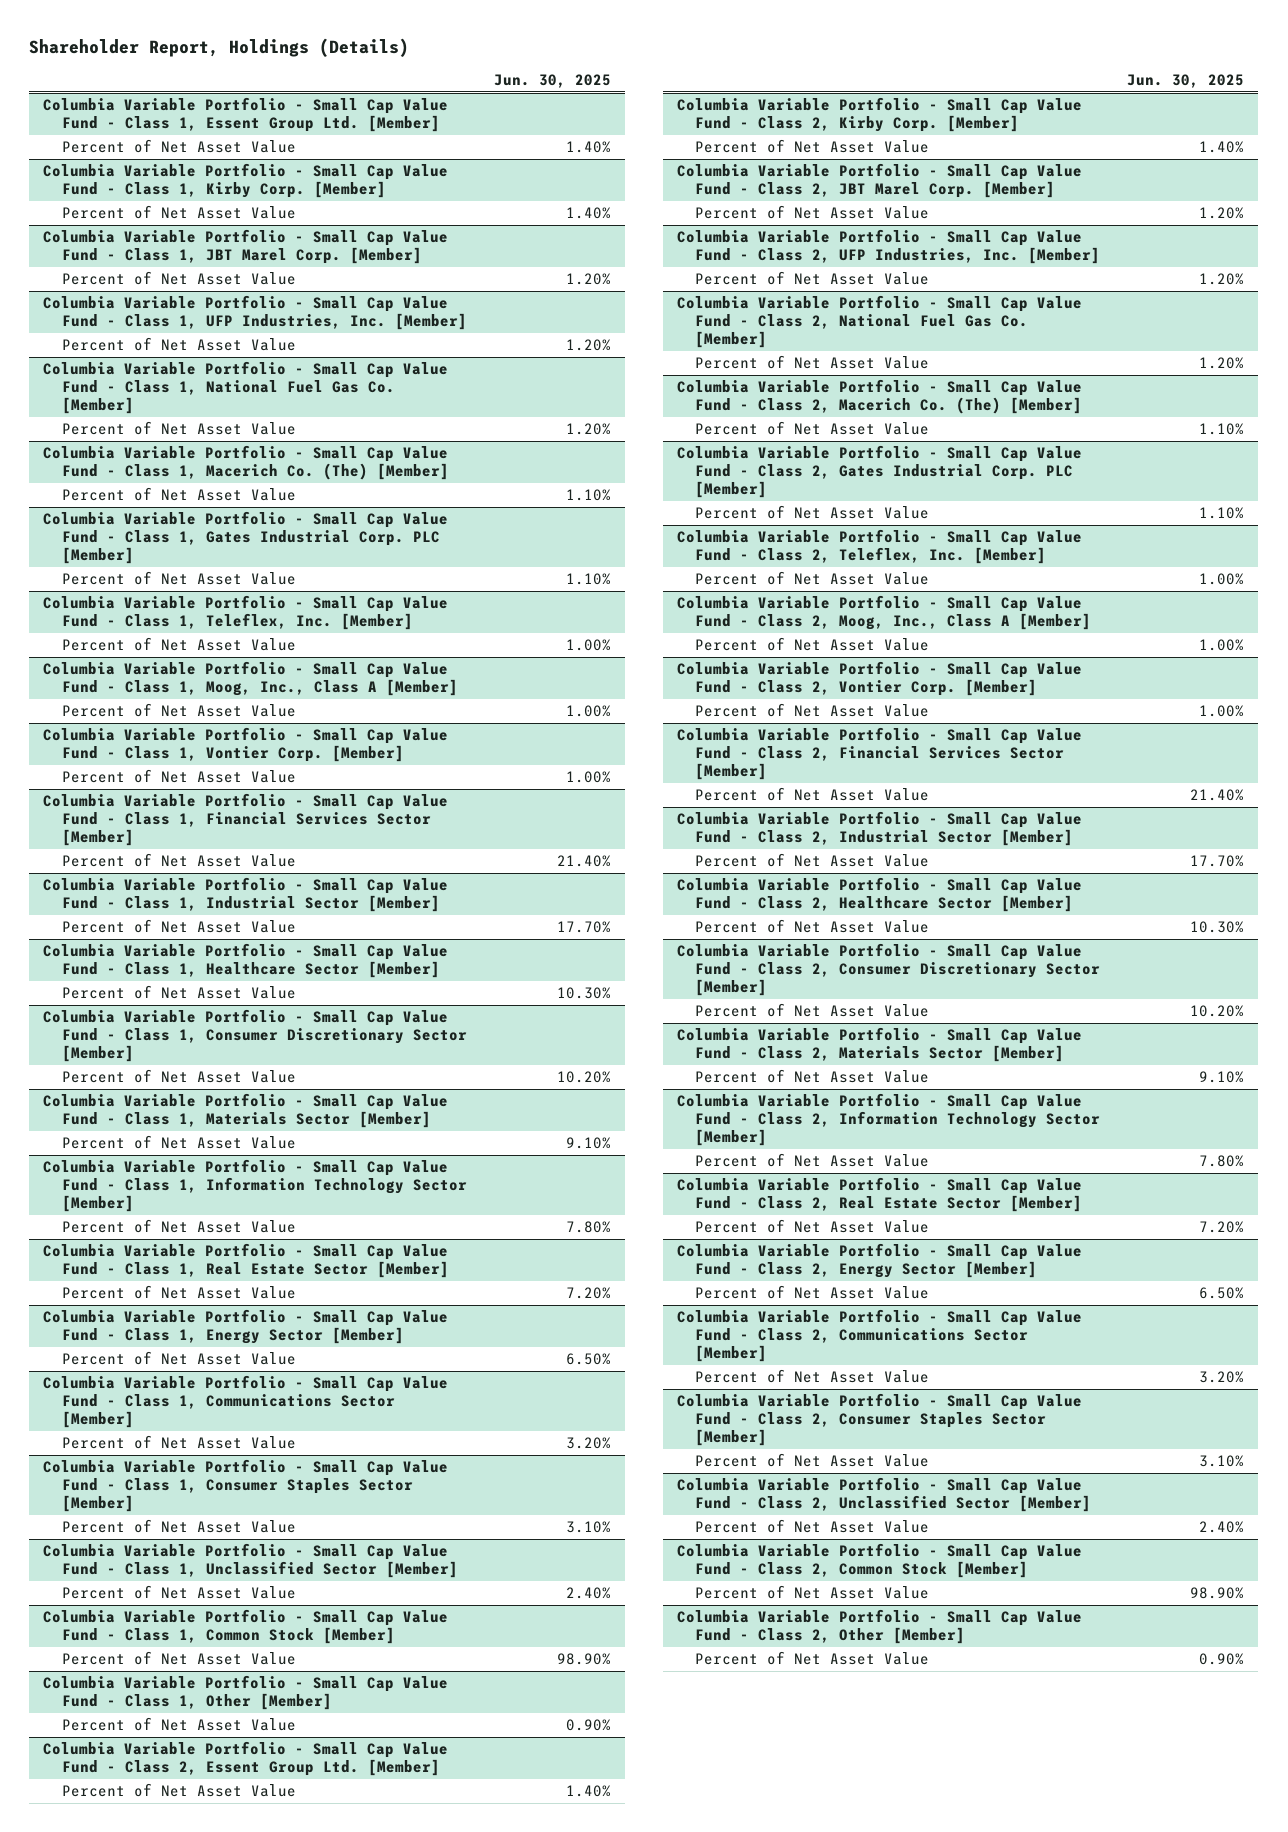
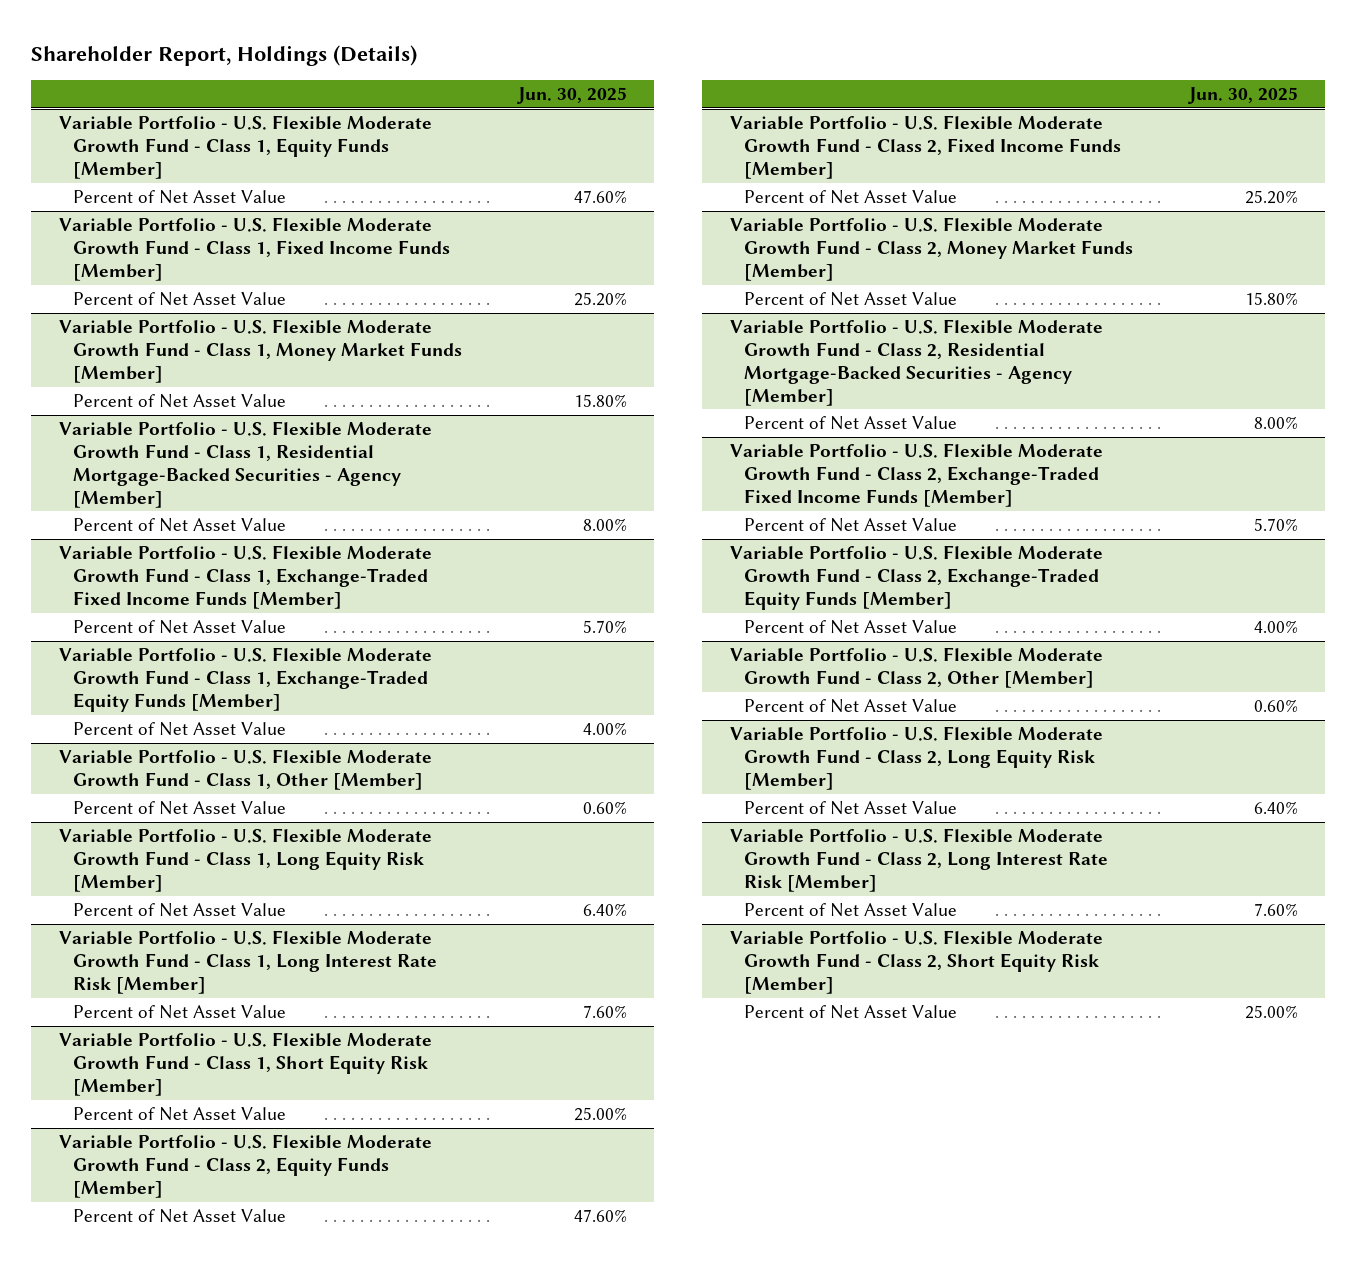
[43,97,449,133] Columbia Variable Portfolio - Small Cap Value Fund - Class 1, Essent Group Ltd. [Member] -> none
[43,163,449,199] Columbia Variable Portfolio - Small Cap Value Fund - Class 1, Kirby Corp. [Member] -> none
[43,229,449,265] Columbia Variable Portfolio - Small Cap Value Fund - Class 1, JBT Marel Corp. [Member] -> none
[43,295,467,331] Columbia Variable Portfolio - Small Cap Value Fund - Class 1, UFP Industries, Inc. [Member] -> none
[43,361,449,415] Columbia Variable Portfolio - Small Cap Value Fund - Class 1, National Fuel Gas Co. [Member] -> none
[43,445,449,481] Columbia Variable Portfolio - Small Cap Value Fund - Class 1, Macerich Co. (The) [Member] -> none
[43,511,449,565] Columbia Variable Portfolio - Small Cap Value Fund - Class 1, Gates Industrial Corp. PLC [Member] -> none
[43,595,449,631] Columbia Variable Portfolio - Small Cap Value Fund - Class 1, Teleflex, Inc. [Member] -> none
[43,661,458,697] Columbia Variable Portfolio - Small Cap Value Fund - Class 1, Moog, Inc., Class A [Member] -> none
[43,727,449,763] Columbia Variable Portfolio - Small Cap Value Fund - Class 1, Vontier Corp. [Member] -> none
[43,793,449,847] Columbia Variable Portfolio - Small Cap Value Fund - Class 1, Financial Services Sector [Member] -> none
[43,877,449,913] Columbia Variable Portfolio - Small Cap Value Fund - Class 1, Industrial Sector [Member] -> none
[43,943,449,979] Columbia Variable Portfolio - Small Cap Value Fund - Class 1, Healthcare Sector [Member] -> none
[43,1009,467,1063] Columbia Variable Portfolio - Small Cap Value Fund - Class 1, Consumer Discretionary Sector [Member] -> none
[43,1093,449,1129] Columbia Variable Portfolio - Small Cap Value Fund - Class 1, Materials Sector [Member] -> none
[43,1159,467,1213] Columbia Variable Portfolio - Small Cap Value Fund - Class 1, Information Technology Sector [Member] -> none
[43,1243,449,1279] Columbia Variable Portfolio - Small Cap Value Fund - Class 1, Real Estate Sector [Member] -> none
[43,1309,449,1345] Columbia Variable Portfolio - Small Cap Value Fund - Class 1, Energy Sector [Member] -> none
[43,1375,449,1429] Columbia Variable Portfolio - Small Cap Value Fund - Class 1, Communications Sector [Member] -> none
[43,1459,449,1513] Columbia Variable Portfolio - Small Cap Value Fund - Class 1, Consumer Staples Sector [Member] -> none
[43,1543,458,1579] Columbia Variable Portfolio - Small Cap Value Fund - Class 1, Unclassified Sector [Member] -> none
[61,1585,296,1600] Percent of Net Asset Value -> none
[43,1609,449,1645] Columbia Variable Portfolio - Small Cap Value Fund - Class 1, Common Stock [Member] -> none
[61,1651,296,1666] Percent of Net Asset Value -> none
[43,1675,449,1711] Columbia Variable Portfolio - Small Cap Value Fund - Class 1, Other [Member] -> none
[61,1717,296,1732] Percent of Net Asset Value -> none
[43,1741,449,1777] Columbia Variable Portfolio - Small Cap Value Fund - Class 2, Essent Group Ltd. [Member] -> none
[61,1783,296,1798] Percent of Net Asset Value -> none
[676,97,1082,133] Columbia Variable Portfolio - Small Cap Value Fund - Class 2, Kirby Corp. [Member] -> none
[694,139,929,154] Percent of Net Asset Value -> none
[676,163,1082,199] Columbia Variable Portfolio - Small Cap Value Fund - Class 2, JBT Marel Corp. [Member] -> none
[694,205,929,220] Percent of Net Asset Value -> none
[676,229,1100,265] Columbia Variable Portfolio - Small Cap Value Fund - Class 2, UFP Industries, Inc. [Member] -> none
[694,271,929,286] Percent of Net Asset Value -> none
[676,295,1082,349] Columbia Variable Portfolio - Small Cap Value Fund - Class 2, National Fuel Gas Co. [Member] -> none
[694,355,929,370] Percent of Net Asset Value -> none
[676,379,1082,415] Columbia Variable Portfolio - Small Cap Value Fund - Class 2, Macerich Co. (The) [Member] -> none
[694,421,929,436] Percent of Net Asset Value -> none
[676,445,1082,499] Columbia Variable Portfolio - Small Cap Value Fund - Class 2, Gates Industrial Corp. PLC [Member] -> none
[694,505,929,520] Percent of Net Asset Value -> none
[676,529,1082,565] Columbia Variable Portfolio - Small Cap Value Fund - Class 2, Teleflex, Inc. [Member] -> none
[694,571,929,586] Percent of Net Asset Value -> none
[676,595,1091,631] Columbia Variable Portfolio - Small Cap Value Fund - Class 2, Moog, Inc., Class A [Member] -> none
[694,637,929,652] Percent of Net Asset Value -> none
[676,661,1082,697] Columbia Variable Portfolio - Small Cap Value Fund - Class 2, Vontier Corp. [Member] -> none
[694,703,929,718] Percent of Net Asset Value -> none
[676,727,1082,781] Columbia Variable Portfolio - Small Cap Value Fund - Class 2, Financial Services Sector [Member] -> none
[694,787,929,802] Percent of Net Asset Value -> none
[676,811,1082,847] Columbia Variable Portfolio - Small Cap Value Fund - Class 2, Industrial Sector [Member] -> none
[694,853,929,868] Percent of Net Asset Value -> none
[676,877,1082,913] Columbia Variable Portfolio - Small Cap Value Fund - Class 2, Healthcare Sector [Member] -> none
[694,919,929,934] Percent of Net Asset Value -> none
[676,943,1100,997] Columbia Variable Portfolio - Small Cap Value Fund - Class 2, Consumer Discretionary Sector [Member] -> none
[694,1003,929,1018] Percent of Net Asset Value -> none
[676,1027,1082,1063] Columbia Variable Portfolio - Small Cap Value Fund - Class 2, Materials Sector [Member] -> none
[694,1069,929,1084] Percent of Net Asset Value -> none
[676,1093,1100,1147] Columbia Variable Portfolio - Small Cap Value Fund - Class 2, Information Technology Sector [Member] -> none
[694,1153,929,1168] Percent of Net Asset Value -> none
[676,1177,1082,1213] Columbia Variable Portfolio - Small Cap Value Fund - Class 2, Real Estate Sector [Member] -> none
[694,1219,929,1234] Percent of Net Asset Value -> none
[676,1243,1082,1279] Columbia Variable Portfolio - Small Cap Value Fund - Class 2, Energy Sector [Member] -> none
[694,1285,929,1300] Percent of Net Asset Value -> none
[676,1309,1082,1363] Columbia Variable Portfolio - Small Cap Value Fund - Class 2, Communications Sector [Member] -> none
[694,1369,929,1384] Percent of Net Asset Value -> none
[676,1393,1082,1447] Columbia Variable Portfolio - Small Cap Value Fund - Class 2, Consumer Staples Sector [Member] -> none
[694,1453,929,1468] Percent of Net Asset Value -> none
[676,1477,1091,1513] Columbia Variable Portfolio - Small Cap Value Fund - Class 2, Unclassified Sector [Member] -> none
[694,1519,929,1534] Percent of Net Asset Value -> none
[676,1543,1082,1579] Columbia Variable Portfolio - Small Cap Value Fund - Class 2, Common Stock [Member] -> none
[694,1585,929,1600] Percent of Net Asset Value -> none
[676,1609,1082,1645] Columbia Variable Portfolio - Small Cap Value Fund - Class 2, Other [Member] -> none
[694,1651,929,1666] Percent of Net Asset Value -> none
none -> [58,115,432,179] Variable Portfolio - U.S. Flexible Moderate Growth Fund - Class 1, Equity Funds [Member]
[566,141,612,154] 1.40% -> [573,190,627,204] 47.60%
none -> [58,217,451,281] Variable Portfolio - U.S. Flexible Moderate Growth Fund - Class 1, Fixed Income Funds [Member]
[566,207,612,220] 1.40% -> [573,292,627,307] 25.20%
none -> [58,319,463,383] Variable Portfolio - U.S. Flexible Moderate Growth Fund - Class 1, Money Market Funds [Member]
[566,273,612,286] 1.20% -> [573,394,627,408] 15.80%
none -> [58,421,432,508] Variable Portfolio - U.S. Flexible Moderate Growth Fund - Class 1, Residential Mortgage-Backed Securities - Agency [Member]
[566,339,612,352] 1.20% -> [582,518,627,532] 8.00%
none -> [58,545,432,609] Variable Portfolio - U.S. Flexible Moderate Growth Fund - Class 1, Exchange-Traded Fixed Income Funds [Member]
[566,423,612,436] 1.20% -> [582,620,627,634] 5.70%
none -> [58,647,432,712] Variable Portfolio - U.S. Flexible Moderate Growth Fund - Class 1, Exchange-Traded Equity Funds [Member]
[566,489,612,502] 1.10% -> [582,722,627,736] 4.00%
none -> [58,749,432,791] Variable Portfolio - U.S. Flexible Moderate Growth Fund - Class 1, Other [Member]
[566,573,612,586] 1.10% -> [582,801,627,815] 0.60%
none -> [58,828,432,892] Variable Portfolio - U.S. Flexible Moderate Growth Fund - Class 1, Long Equity Risk [Member]
[566,639,612,652] 1.00% -> [582,903,627,917] 6.40%
none -> [58,930,438,994] Variable Portfolio - U.S. Flexible Moderate Growth Fund - Class 1, Long Interest Rate Risk [Member]
[566,705,612,718] 1.00% -> [582,1005,627,1019] 7.60%
none -> [58,1032,432,1096] Variable Portfolio - U.S. Flexible Moderate Growth Fund - Class 1, Short Equity Risk [Member]
[566,771,612,784] 1.00% -> [573,1107,627,1122] 25.00%
none -> [58,1134,432,1198] Variable Portfolio - U.S. Flexible Moderate Growth Fund - Class 2, Equity Funds [Member]
[557,855,612,868] 21.40% -> [573,1209,627,1223] 47.60%
none -> [729,115,1122,179] Variable Portfolio - U.S. Flexible Moderate Growth Fund - Class 2, Fixed Income Funds [Member]
[557,921,612,934] 17.70% -> [1244,190,1298,205] 25.20%
none -> [729,217,1134,281] Variable Portfolio - U.S. Flexible Moderate Growth Fund - Class 2, Money Market Funds [Member]
[557,987,612,1000] 10.30% -> [1244,292,1298,306] 15.80%
none -> [729,319,1103,406] Variable Portfolio - U.S. Flexible Moderate Growth Fund - Class 2, Residential Mortgage-Backed Securities - Agency [Member]
[557,1071,612,1084] 10.20% -> [1253,416,1298,430] 8.00%
none -> [729,443,1103,507] Variable Portfolio - U.S. Flexible Moderate Growth Fund - Class 2, Exchange-Traded Fixed Income Funds [Member]
[566,1137,612,1150] 9.10% -> [1253,518,1298,532] 5.70%
none -> [729,545,1103,610] Variable Portfolio - U.S. Flexible Moderate Growth Fund - Class 2, Exchange-Traded Equity Funds [Member]
[566,1221,612,1234] 7.80% -> [1253,620,1298,634] 4.00%
none -> [729,647,1103,689] Variable Portfolio - U.S. Flexible Moderate Growth Fund - Class 2, Other [Member]
[566,1287,612,1300] 7.20% -> [1253,699,1298,713] 0.60%
none -> [729,726,1103,790] Variable Portfolio - U.S. Flexible Moderate Growth Fund - Class 2, Long Equity Risk [Member]
[566,1353,612,1366] 6.50% -> [1253,801,1298,815] 6.40%
none -> [729,828,1109,892] Variable Portfolio - U.S. Flexible Moderate Growth Fund - Class 2, Long Interest Rate Risk [Member]
[566,1437,612,1450] 3.20% -> [1253,903,1298,917] 7.60%
none -> [729,930,1103,994] Variable Portfolio - U.S. Flexible Moderate Growth Fund - Class 2, Short Equity Risk [Member]
[566,1521,612,1534] 3.10% -> [1244,1005,1298,1020] 25.00%

